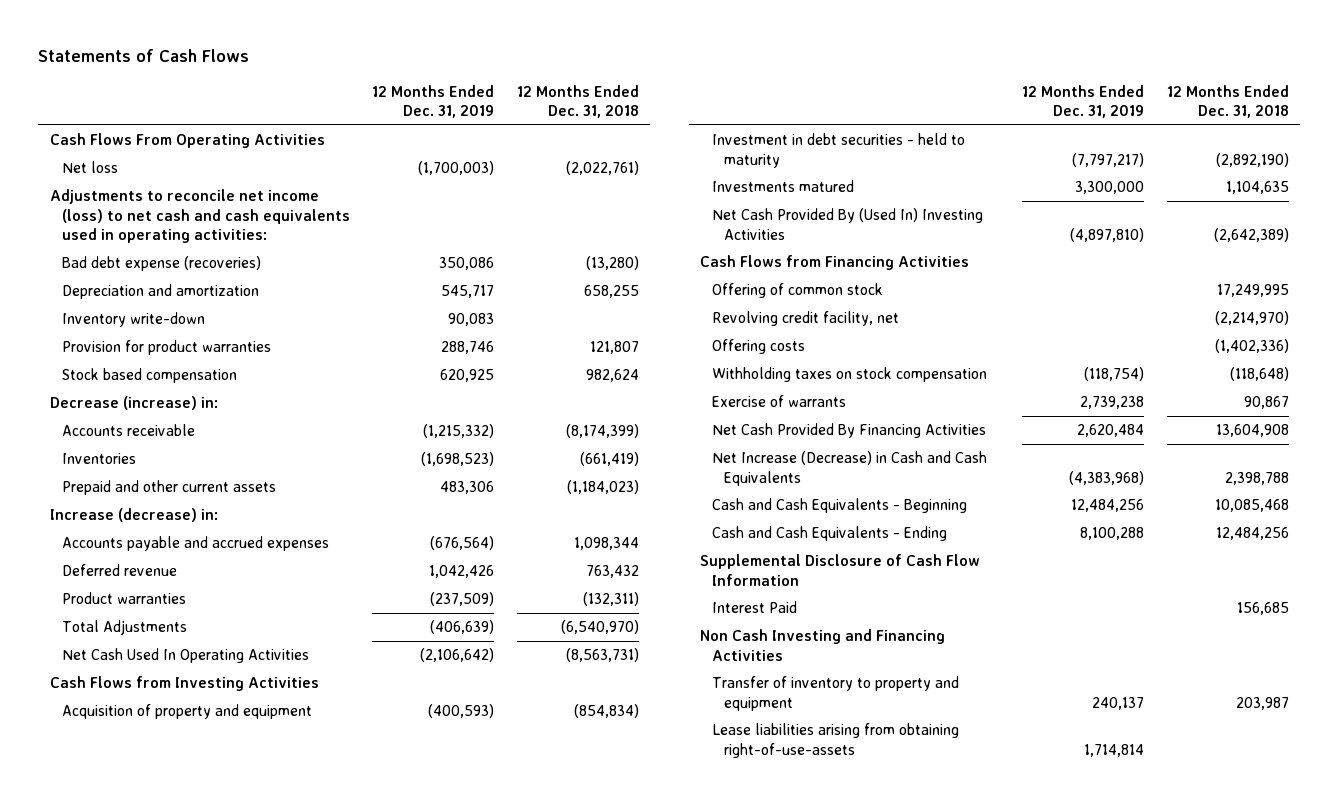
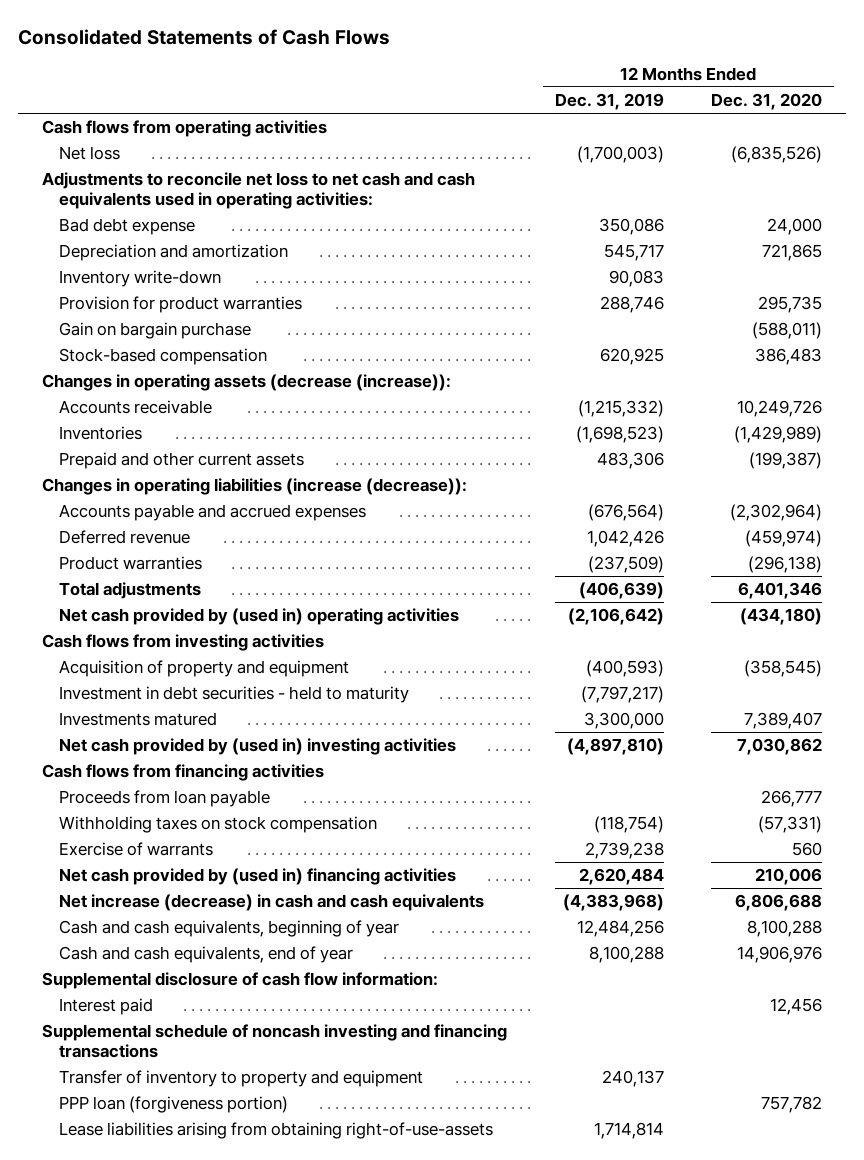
[38,49,250,63] Statements of Cash Flows -> [17,28,390,45] Consolidated Statements of Cash Flows
[516,84,639,119] 12 Months Ended Dec. 31, 2018 -> none
none -> [711,93,823,111] Dec. 31, 2020
[49,133,325,149] Cash Flows From Operating Activities -> [41,120,327,138] Cash flows from operating activities
[49,189,350,244] Adjustments to reconcile net income (loss) to net cash and cash equivalents used in operating activities: -> [41,172,475,209] Adjustments to reconcile net loss to net cash and cash equivalents used in operating activities:
[61,256,261,272] Bad debt expense (recoveries) -> [59,218,196,236] Bad debt expense
none -> [59,322,252,340] Gain on bargain purchase
[61,368,237,384] Stock based compensation -> [59,348,268,366] Stock-based compensation
[49,396,218,411] Decrease (increase) in: -> [41,374,451,392] Changes in operating assets (decrease (increase)):
[49,508,218,523] Increase (decrease) in: -> [41,478,467,496] Changes in operating liabilities (increase (decrease)):
[61,620,187,636] Total Adjustments -> [59,582,202,600] Total adjustments
[61,648,309,664] Net Cash Used In Operating Activities -> [59,608,460,626] Net cash provided by (used in) operating activities
[49,676,319,692] Cash Flows from Investing Activities -> [41,634,324,652] Cash flows from investing activities
[711,283,883,299] Offering of common stock -> none
[711,311,899,327] Revolving credit facility, net -> none
[711,339,805,355] Offering costs -> none
[711,208,983,240] Net Cash Provided By (Used In) Investing Activities -> [59,738,457,756] Net cash provided by (used in) investing activities
[699,255,969,271] Cash Flows from Financing Activities -> [41,764,324,782] Cash flows from financing activities
none -> [59,790,271,808] Proceeds from loan payable
[711,423,986,439] Net Cash Provided By Financing Activities -> [59,868,457,886] Net cash provided by (used in) financing activities
[711,451,987,486] Net Increase (Decrease) in Cash and Cash Equivalents -> [59,894,485,912] Net increase (decrease) in cash and cash equivalents
[711,498,967,514] Cash and Cash Equivalents - Beginning -> [59,920,400,938] Cash and cash equivalents, beginning of year
[711,526,947,542] Cash and Cash Equivalents - Ending -> [59,946,354,964] Cash and cash equivalents, end of year
[699,554,980,586] Supplemental Disclosure of Cash Flow Information -> [41,972,438,990] Supplemental disclosure of cash flow information:
[711,601,797,614] Interest Paid -> [59,998,154,1016] Interest paid
[699,629,945,661] Non Cash Investing and Financing Activities -> [41,1024,507,1058] Supplemental schedule of noncash investing and financing transactions
none -> [59,1096,289,1114] PPP loan (forgiveness portion)

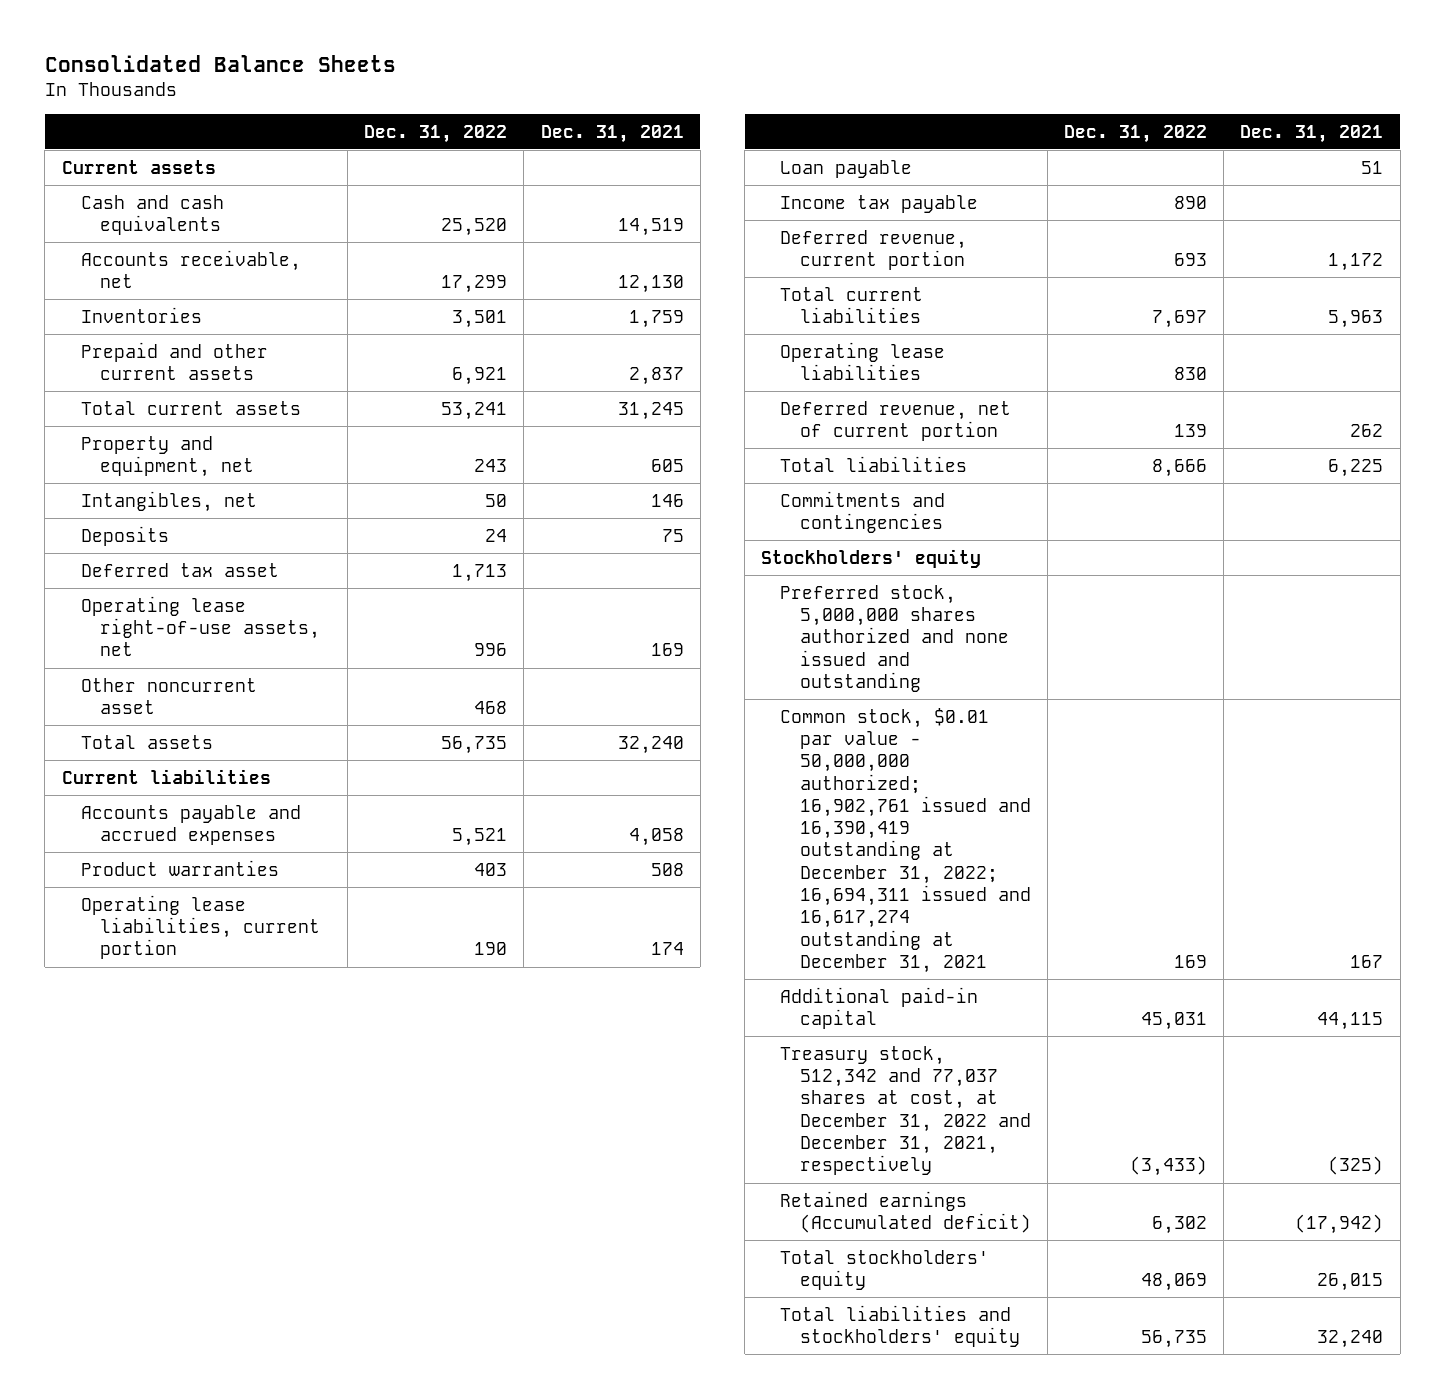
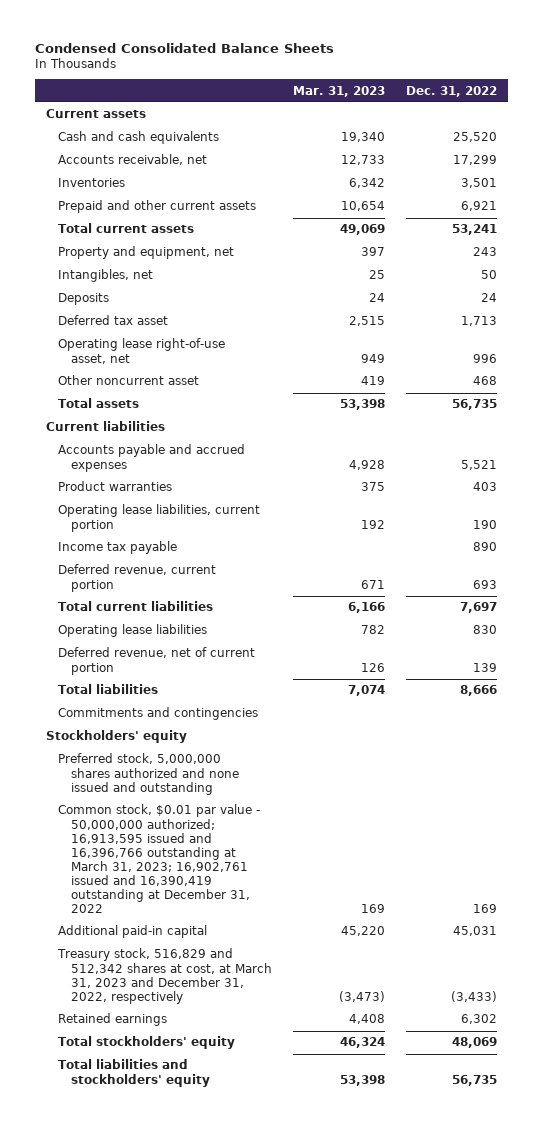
[44,55,396,73] Consolidated Balance Sheets -> [35,42,335,53] Condensed Consolidated Balance Sheets
[540,124,684,143] Dec. 31, 2021 -> none
none -> [292,85,385,97] Mar. 31, 2023
[80,595,320,657] Operating lease right-of-use assets, net -> [58,338,226,364] Operating lease right-of-use asset, net
[780,159,913,178] Loan payable -> none
[780,707,1031,973] Common stock, $0.01 par value - 50,000,000 authorized; 16,902,761 issued and 16,390,419 outstanding at December 31, 2022; 16,694,311 issued and 16,617,274 outstanding at December 31, 2021 -> [58,804,261,914] Common stock, $0.01 par value - 50,000,000 authorized; 16,913,595 issued and 16,396,766 outstanding at March 31, 2023; 16,902,761 issued and 16,390,419 outstanding at December 31, 2022
[780,1045,1031,1176] Treasury stock, 512,342 and 77,037 shares at cost, at December 31, 2022 and December 31, 2021, respectively -> [57,948,272,1004] Treasury stock, 516,829 and 512,342 shares at cost, at March 31, 2023 and December 31, 2022, respectively
[780,1190,1031,1234] Retained earnings (Accumulated deficit) -> [58,1013,168,1027] Retained earnings

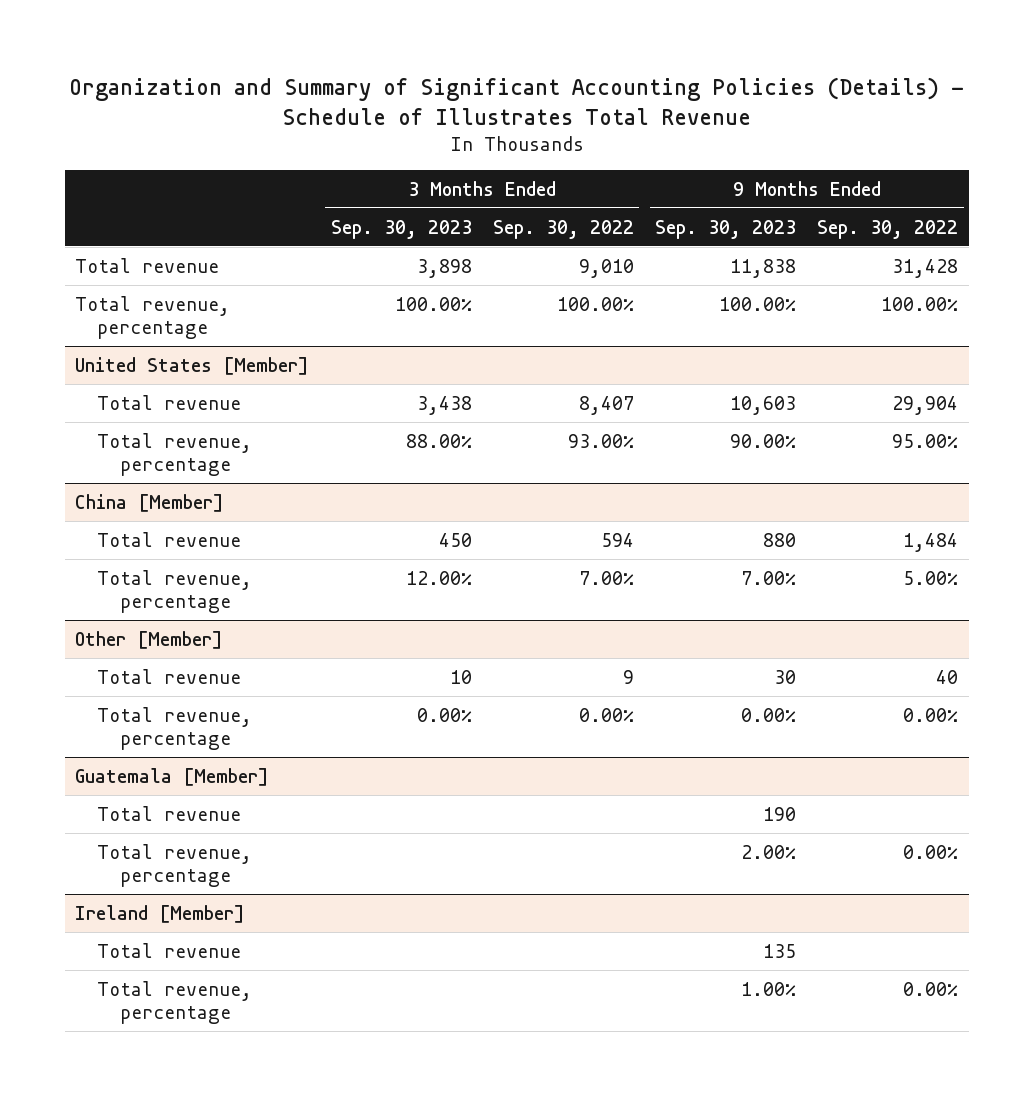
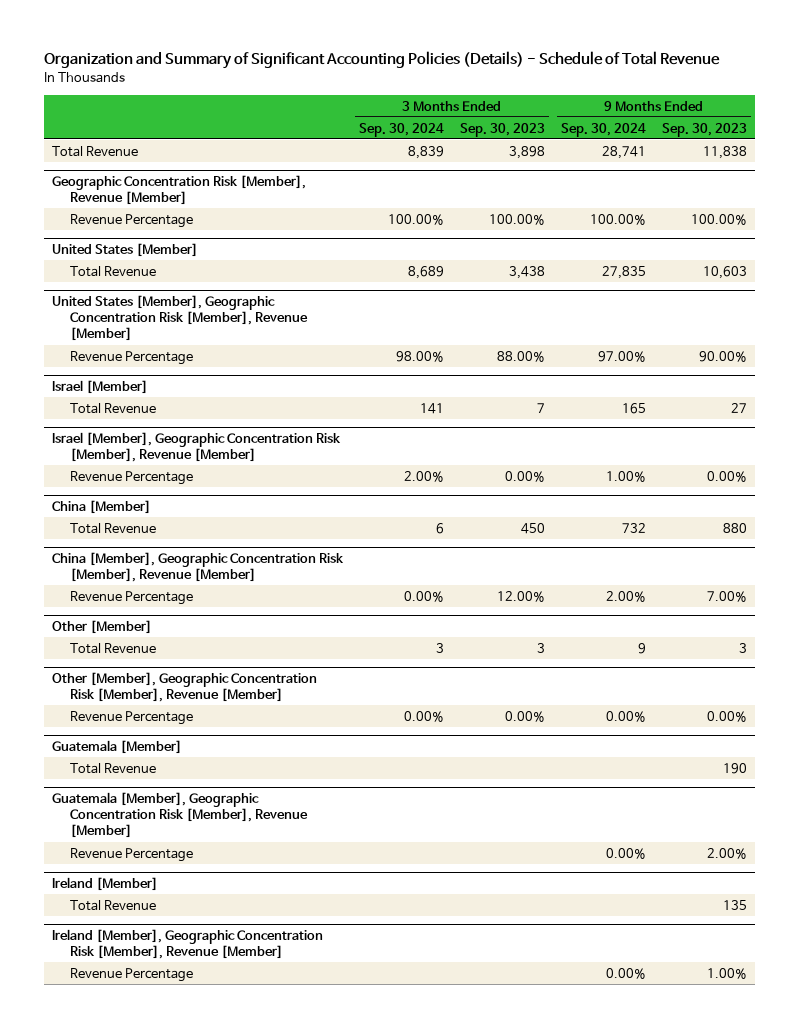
[68,76,964,125] Organization and Summary of Significant Accounting Policies (Details) - Schedule of Illustrates Total Revenue -> [44,51,721,70] Organization and Summary of Significant Accounting Policies (Details) - Schedule of Total Revenue
[492,219,634,239] Sep. 30, 2022 -> none
[817,219,959,239] Sep. 30, 2022 -> none
none -> [359,122,445,137] Sep. 30, 2024
none -> [561,122,647,137] Sep. 30, 2024
[75,257,220,273] Total revenue -> [52,145,139,157] Total Revenue
none -> [52,174,307,206] Geographic Concentration Risk [Member], Revenue [Member]
[75,295,231,340] Total revenue, percentage -> [70,213,194,228] Revenue Percentage
[97,394,242,410] Total revenue -> [70,265,157,277] Total Revenue
none -> [52,294,309,342] United States [Member], Geographic Concentration Risk [Member], Revenue [Member]
[97,432,253,477] Total revenue, percentage -> [70,350,194,365] Revenue Percentage
none -> [52,379,149,394] Israel [Member]
none -> [70,402,157,414] Total Revenue
none -> [52,431,342,463] Israel [Member], Geographic Concentration Risk [Member], Revenue [Member]
none -> [70,470,194,485] Revenue Percentage
[97,531,242,547] Total revenue -> [70,522,157,534] Total Revenue
none -> [52,551,345,583] China [Member], Geographic Concentration Risk [Member], Revenue [Member]
[97,569,253,614] Total revenue, percentage -> [70,590,194,605] Revenue Percentage
[97,668,242,684] Total revenue -> [70,642,157,654] Total Revenue
[449,669,472,684] 10 -> [537,642,546,653] 3
[774,669,797,684] 30 -> [739,642,748,653] 3
none -> [52,671,318,703] Other [Member], Geographic Concentration Risk [Member], Revenue [Member]
[97,706,253,751] Total revenue, percentage -> [70,710,194,725] Revenue Percentage
[97,805,242,821] Total revenue -> [70,762,157,774] Total Revenue
none -> [52,791,309,839] Guatemala [Member], Geographic Concentration Risk [Member], Revenue [Member]
[97,843,253,888] Total revenue, percentage -> [70,847,194,862] Revenue Percentage
[97,942,242,958] Total revenue -> [70,899,157,911] Total Revenue
none -> [52,928,324,960] Ireland [Member], Geographic Concentration Risk [Member], Revenue [Member]
[97,980,253,1025] Total revenue, percentage -> [70,967,194,982] Revenue Percentage

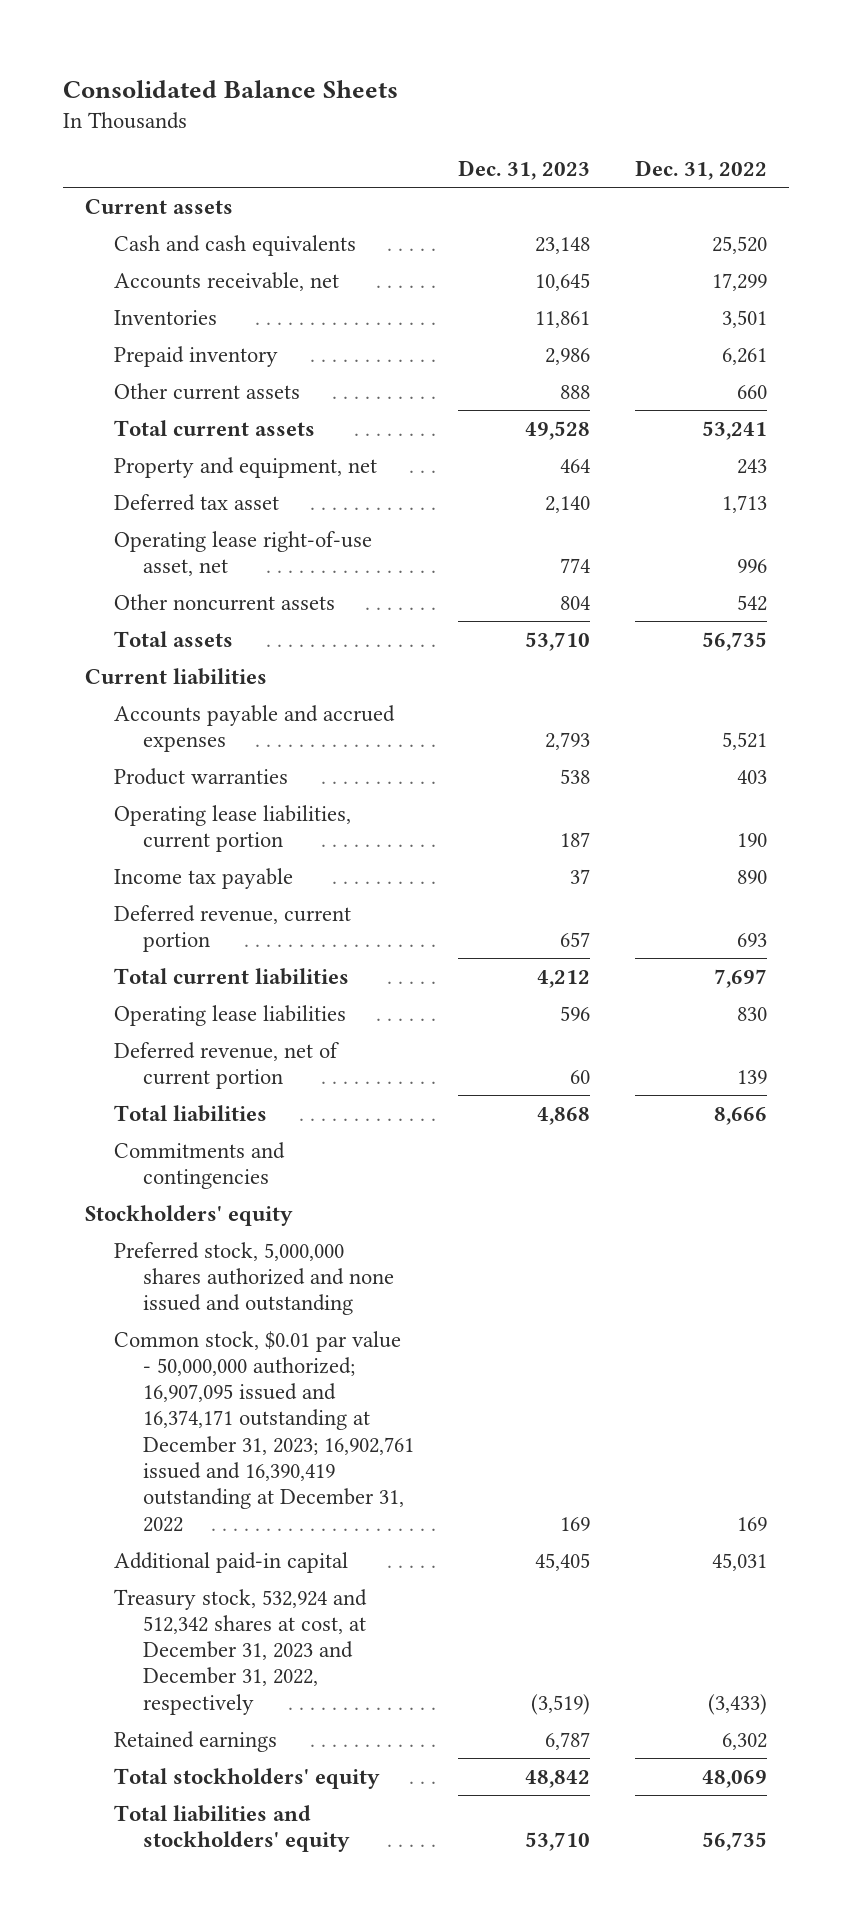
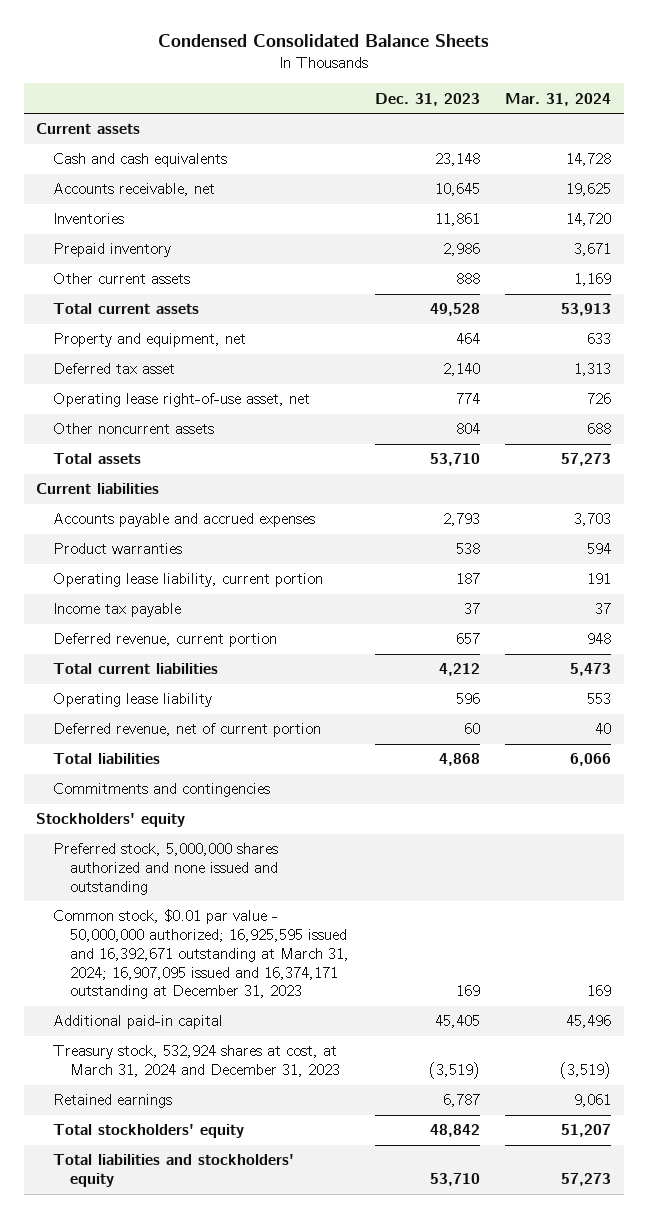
[62,79,398,98] Consolidated Balance Sheets -> [157,34,489,48] Condensed Consolidated Balance Sheets
[634,160,767,181] Dec. 31, 2022 -> none
none -> [505,92,612,106] Mar. 31, 2024
[113,804,351,852] Operating lease liabilities, current portion -> [53,573,324,588] Operating lease liability, current portion
[113,1004,346,1026] Operating lease liabilities -> [53,693,213,708] Operating lease liability
[113,1330,414,1532] Common stock, $0.01 par value - 50,000,000 authorized; 16,907,095 issued and 16,374,171 outstanding at December 31, 2023; 16,902,761 issued and 16,390,419 outstanding at December 31, 2022 -> [53,909,350,1000] Common stock, $0.01 par value - 50,000,000 authorized; 16,925,595 issued and 16,392,671 outstanding at March 31, 2024; 16,907,095 issued and 16,374,171 outstanding at December 31, 2023
[113,1588,367,1715] Treasury stock, 532,924 and 512,342 shares at cost, at December 31, 2023 and December 31, 2022, respectively -> [53,1045,341,1078] Treasury stock, 532,924 shares at cost, at March 31, 2024 and December 31, 2023

